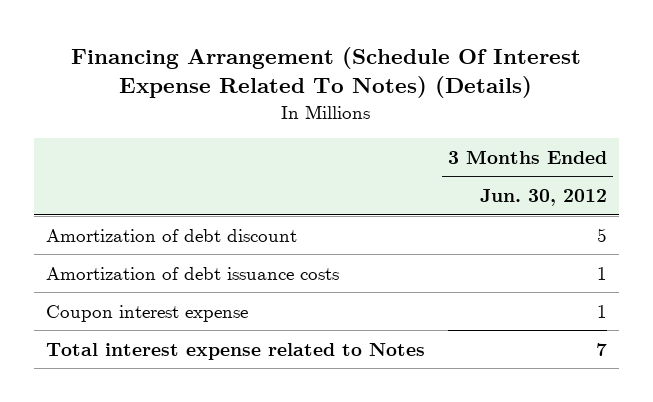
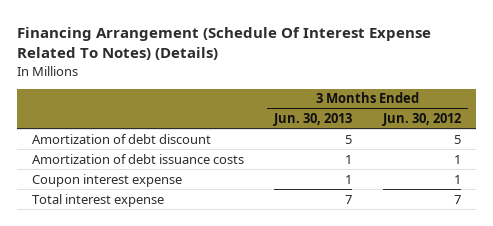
none -> [273,112,353,126] Jun. 30, 2013
[45,342,425,360] Total interest expense related to Notes -> [32,193,165,207] Total interest expense

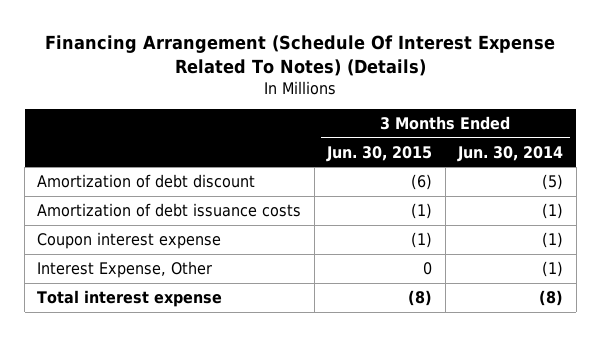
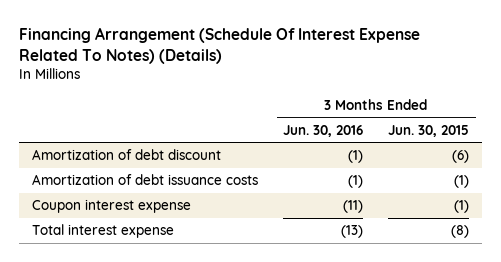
[457,145,564,162] Jun. 30, 2014 -> none
none -> [283,124,364,137] Jun. 30, 2016
[37,260,213,278] Interest Expense, Other -> none

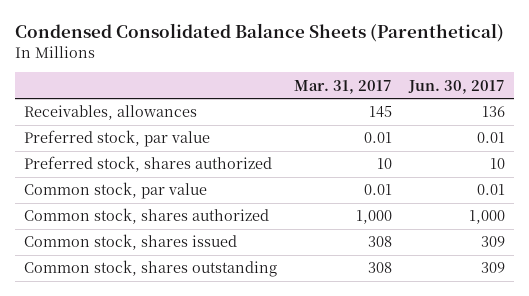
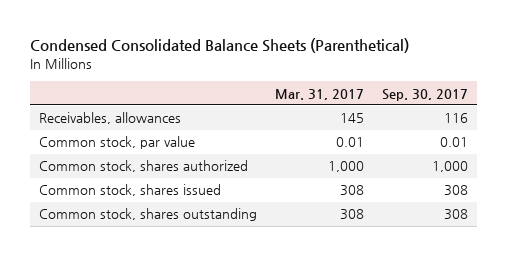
[408,79,506,94] Jun. 30, 2017 -> none
none -> [382,88,469,101] Sep. 30, 2017
[23,130,210,148] Preferred stock, par value -> none
[23,156,272,173] Preferred stock, shares authorized -> none

